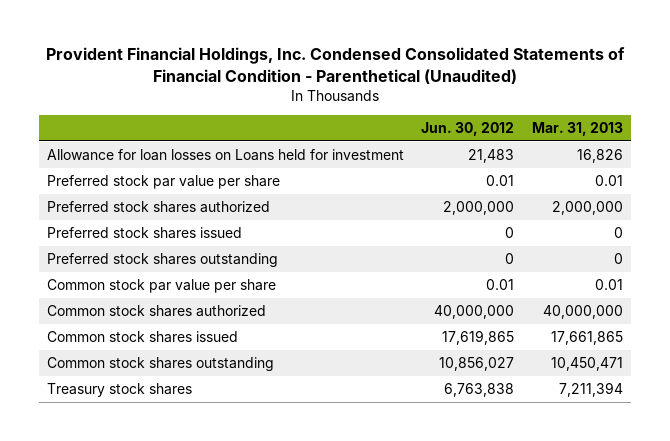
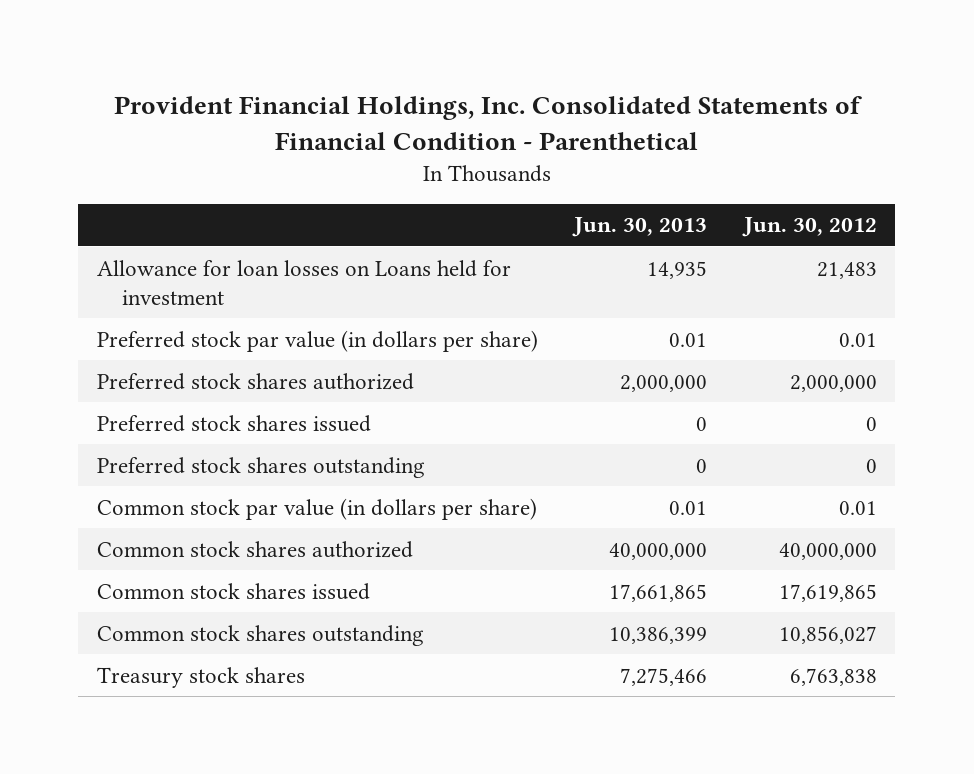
[45,47,625,85] Provident Financial Holdings, Inc. Condensed Consolidated Statements of Financial Condition - Parenthetical (Unaudited) -> [113,95,862,150] Provident Financial Holdings, Inc. Consolidated Statements of Financial Condition - Parenthetical
[531,121,623,136] Mar. 31, 2013 -> none
none -> [572,217,708,238] Jun. 30, 2013
[47,174,281,189] Preferred stock par value per share -> [96,329,538,352] Preferred stock par value (in dollars per share)
[47,278,277,293] Common stock par value per share -> [96,497,537,520] Common stock par value (in dollars per share)

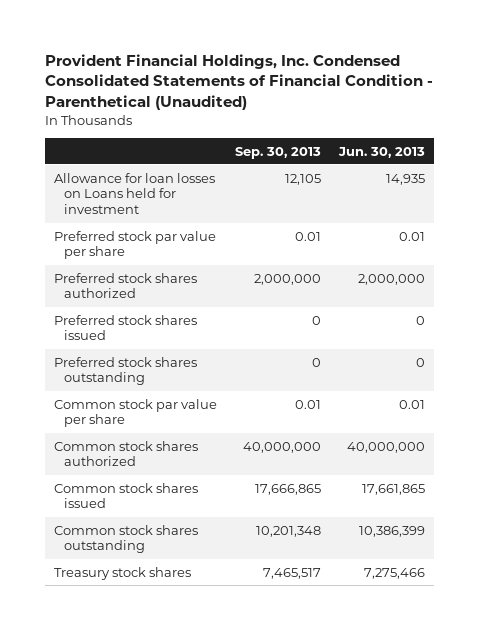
[113,95,862,150] Provident Financial Holdings, Inc. Consolidated Statements of Financial Condition - Parenthetical -> [45,53,434,110] Provident Financial Holdings, Inc. Condensed Consolidated Statements of Financial Condition - Parenthetical (Unaudited)
[742,217,878,238] Jun. 30, 2012 -> none
none -> [235,146,322,159] Sep. 30, 2013
[96,329,538,352] Preferred stock par value (in dollars per share) -> [54,230,217,260] Preferred stock par value per share
[96,497,537,520] Common stock par value (in dollars per share) -> [54,398,218,428] Common stock par value per share

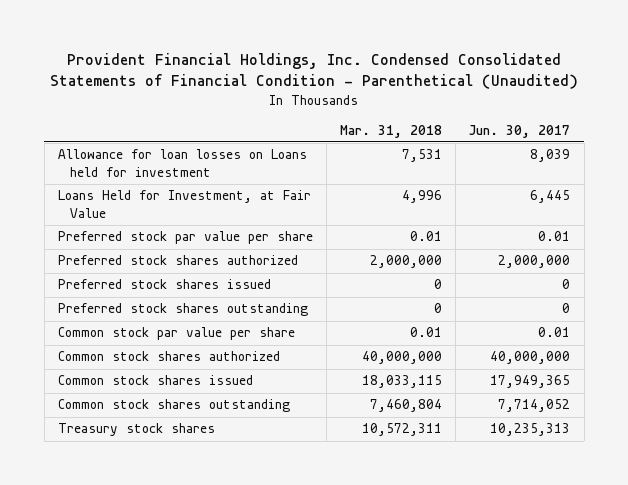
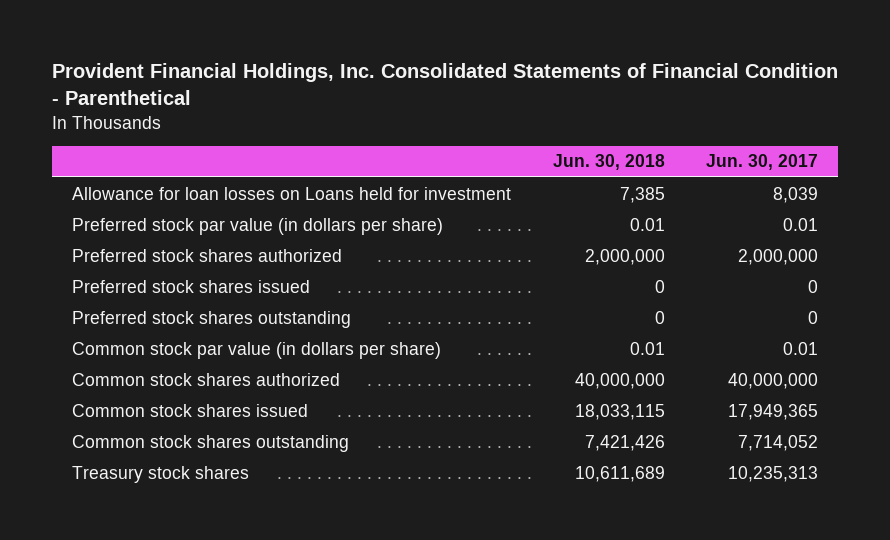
[50,53,579,90] Provident Financial Holdings, Inc. Condensed Consolidated Statements of Financial Condition - Parenthetical (Unaudited) -> [51,63,838,106] Provident Financial Holdings, Inc. Consolidated Statements of Financial Condition - Parenthetical
[340,124,443,138] Mar. 31, 2018 -> none
none -> [552,154,665,171] Jun. 30, 2018
[57,190,311,218] Loans Held for Investment, at Fair Value -> none
[57,231,313,245] Preferred stock par value per share -> [72,217,444,235] Preferred stock par value (in dollars per share)
[57,327,295,341] Common stock par value per share -> [72,341,442,359] Common stock par value (in dollars per share)

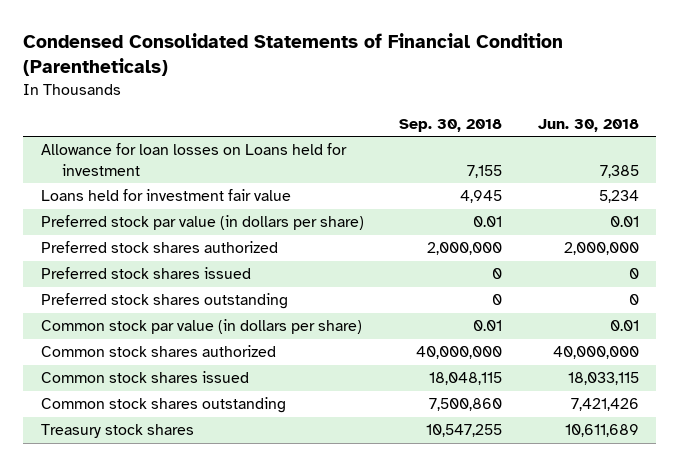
[51,63,838,106] Provident Financial Holdings, Inc. Consolidated Statements of Financial Condition - Parenthetical -> [23,33,564,77] Condensed Consolidated Statements of Financial Condition (Parentheticals)
[705,154,818,171] Jun. 30, 2017 -> none
none -> [399,119,503,133] Sep. 30, 2018
none -> [40,189,291,202] Loans held for investment fair value

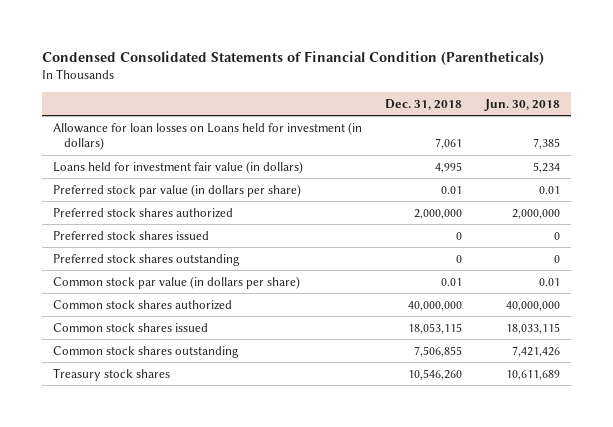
[399,119,503,133] Sep. 30, 2018 -> none
none -> [385,98,463,110] Dec. 31, 2018
[40,143,347,176] Allowance for loan losses on Loans held for investment -> [53,121,363,151] Allowance for loan losses on Loans held for investment (in dollars)
[40,189,291,202] Loans held for investment fair value -> [53,160,304,174] Loans held for investment fair value (in dollars)

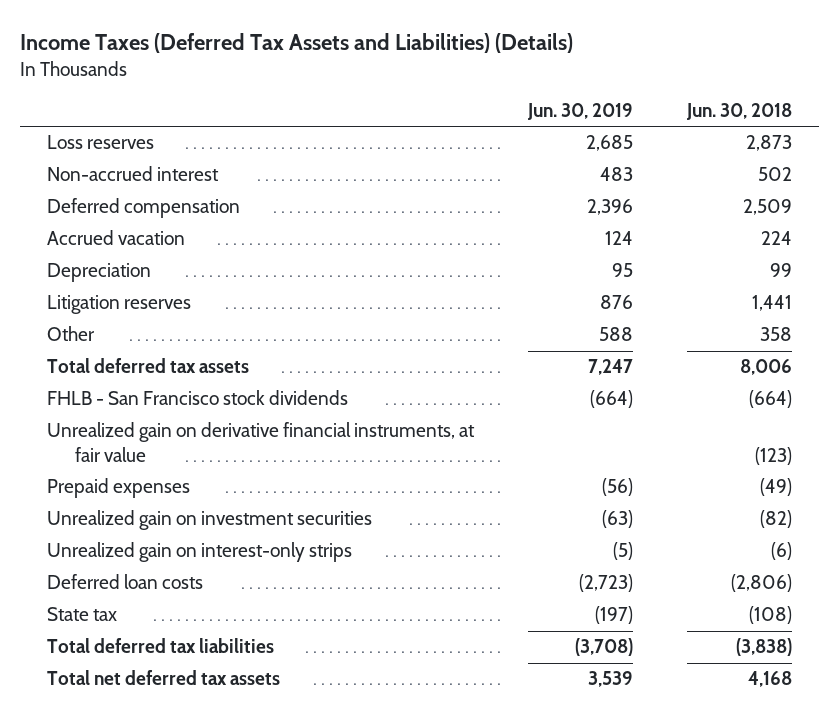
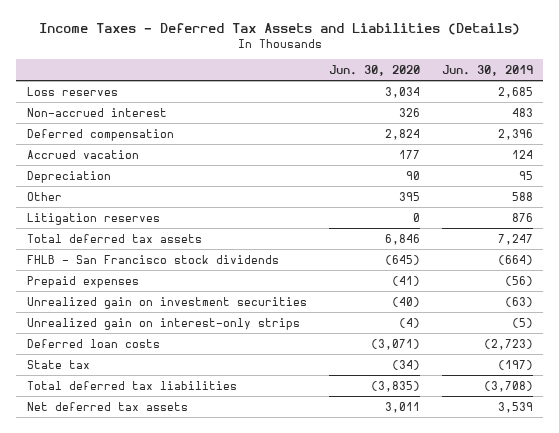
[20,32,574,53] Income Taxes (Deferred Tax Assets and Liabilities) (Details) -> [38,22,520,35] Income Taxes - Deferred Tax Assets and Liabilities (Details)
[686,103,793,121] Jun. 30, 2018 -> none
none -> [328,64,420,76] Jun. 30, 2020
[47,295,192,315] Litigation reserves -> [26,212,160,225] Litigation reserves
[47,422,476,463] Unrealized gain on derivative financial instruments, at fair value -> none
[47,670,281,686] Total net deferred tax assets -> [26,401,188,411] Net deferred tax assets

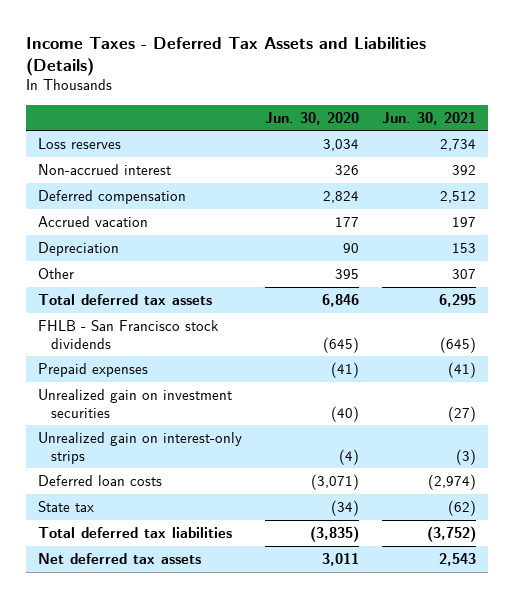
[441,64,533,76] Jun. 30, 2019 -> none
none -> [382,111,477,125] Jun. 30, 2021
[26,212,160,225] Litigation reserves -> none

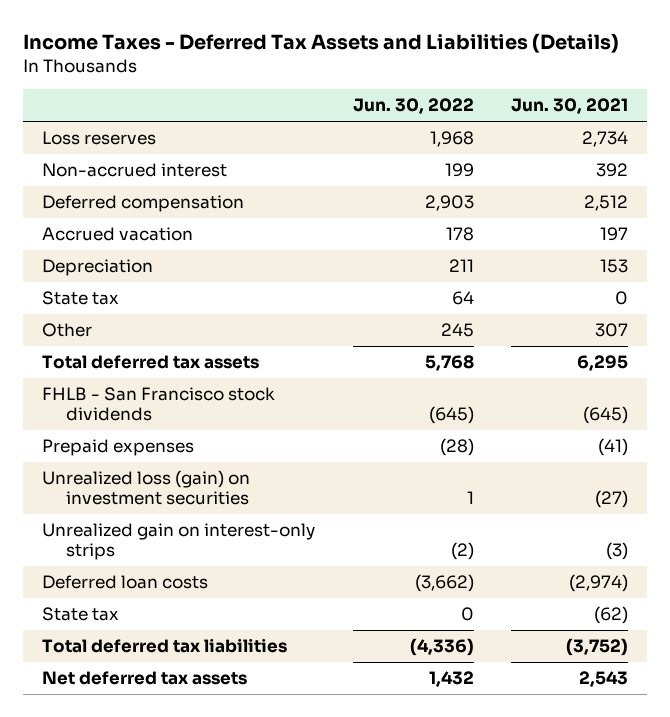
[265,111,360,125] Jun. 30, 2020 -> none
none -> [352,98,474,115] Jun. 30, 2022
none -> [42,291,120,306] State tax
[37,388,232,418] Unrealized gain on investment securities -> [42,470,251,506] Unrealized loss (gain) on investment securities

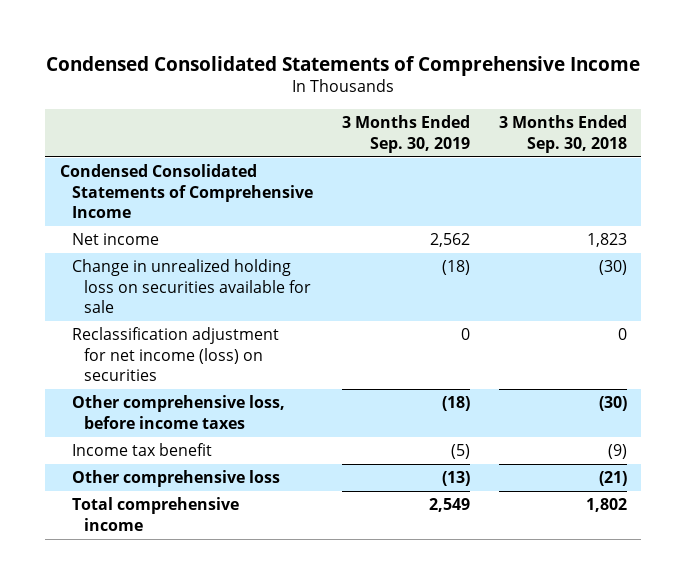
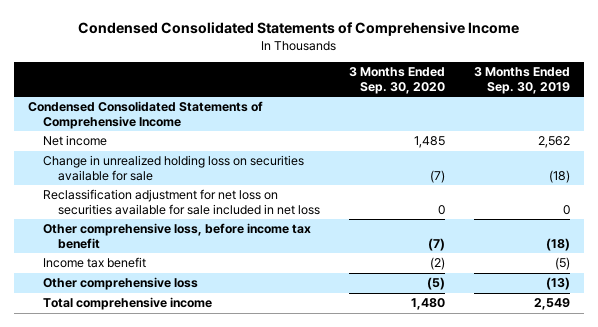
[498,115,627,153] 3 Months Ended Sep. 30, 2018 -> none
none -> [348,67,445,94] 3 Months Ended Sep. 30, 2020
[71,327,279,382] Reclassification adjustment for net income (loss) on securities -> [42,189,320,215] Reclassification adjustment for net loss on securities available for sale included in net loss
[71,395,285,429] Other comprehensive loss, before income taxes -> [42,223,311,249] Other comprehensive loss, before income tax benefit

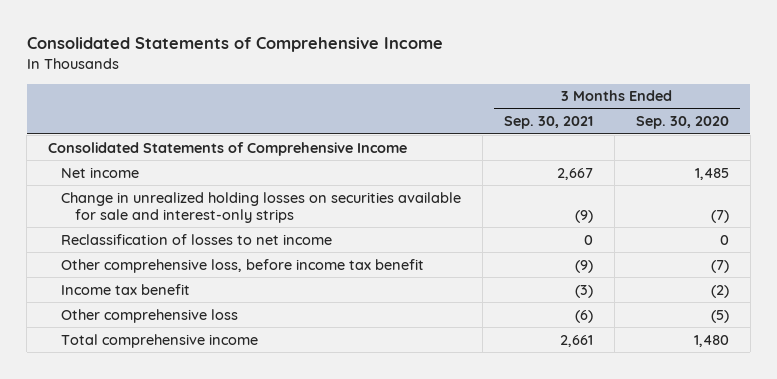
[77,21,519,36] Condensed Consolidated Statements of Comprehensive Income -> [26,37,443,53] Consolidated Statements of Comprehensive Income
[473,67,570,94] 3 Months Ended Sep. 30, 2019 -> none
none -> [504,116,594,130] Sep. 30, 2021
[28,101,264,129] Condensed Consolidated Statements of Comprehensive Income -> [48,141,408,156] Consolidated Statements of Comprehensive Income
[42,155,304,181] Change in unrealized holding loss on securities available for sale -> [61,191,462,223] Change in unrealized holding losses on securities available for sale and interest-only strips
[42,189,320,215] Reclassification adjustment for net loss on securities available for sale included in net loss -> [61,233,333,245] Reclassification of losses to net income

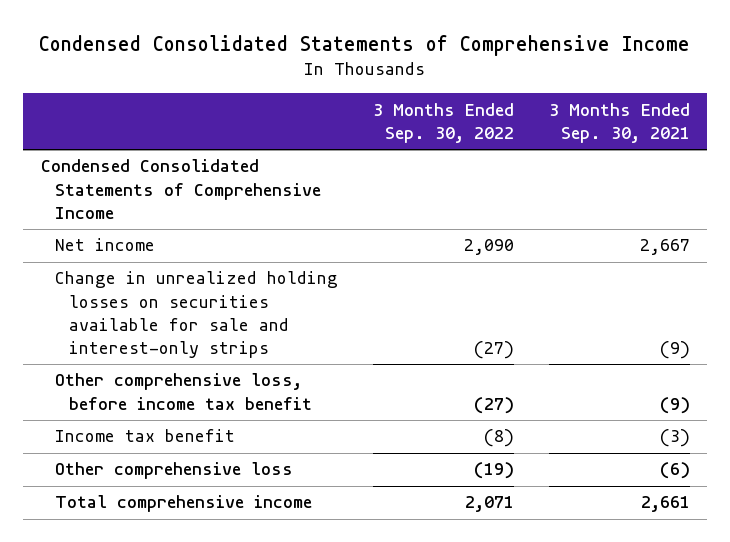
[26,37,443,53] Consolidated Statements of Comprehensive Income -> [39,35,691,57] Condensed Consolidated Statements of Comprehensive Income
[635,116,729,130] Sep. 30, 2020 -> none
none -> [372,102,514,144] 3 Months Ended Sep. 30, 2022
[48,141,408,156] Consolidated Statements of Comprehensive Income -> [40,159,321,219] Condensed Consolidated Statements of Comprehensive Income
[61,233,333,245] Reclassification of losses to net income -> none

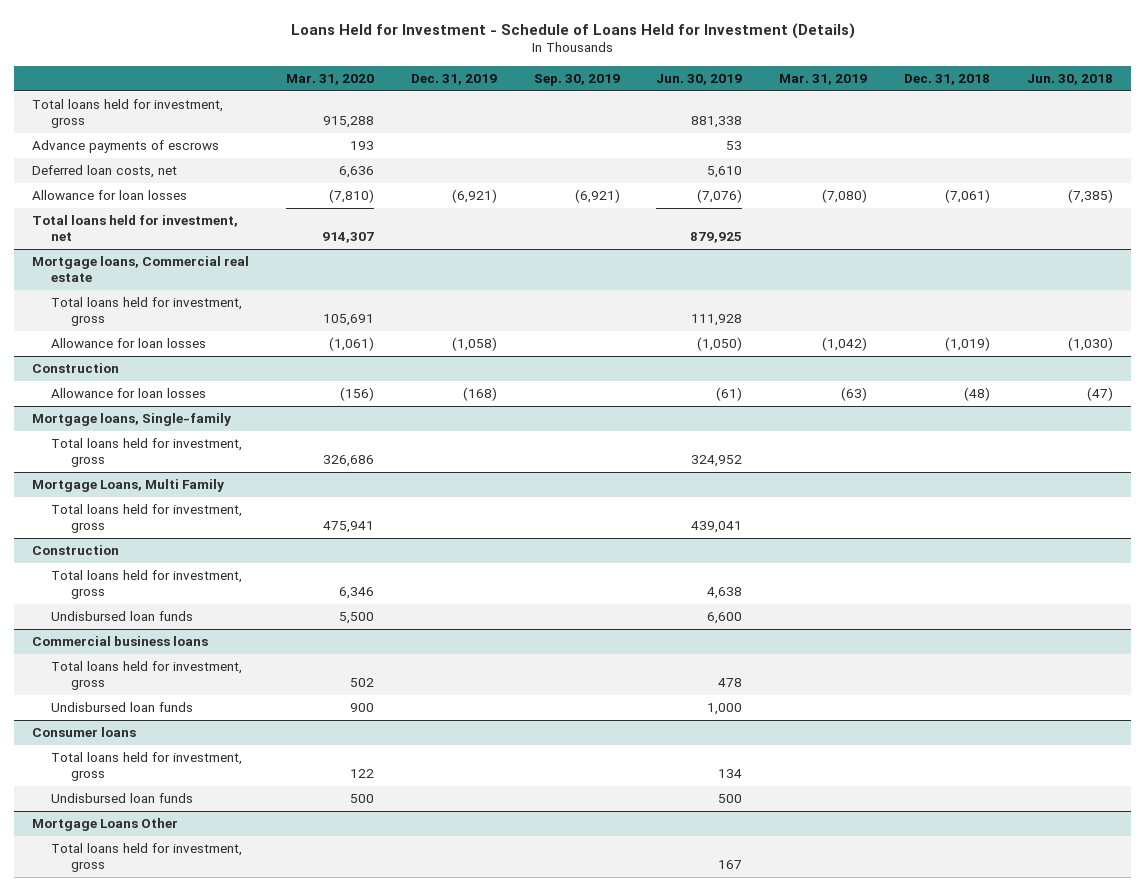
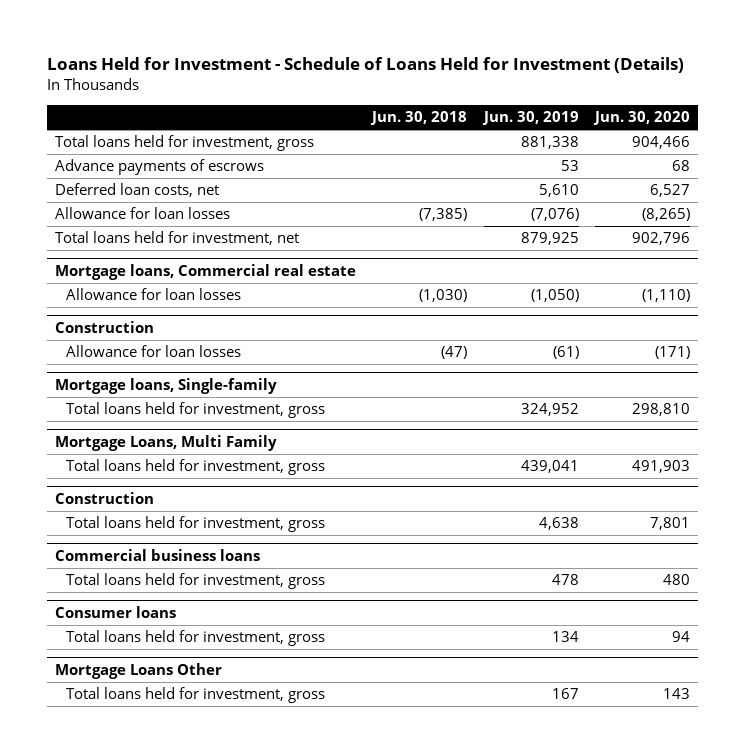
[286,73,375,85] Mar. 31, 2020 -> none
[410,73,497,85] Dec. 31, 2019 -> none
[533,73,620,86] Sep. 30, 2019 -> none
[779,73,868,85] Mar. 31, 2019 -> none
[903,73,990,85] Dec. 31, 2018 -> none
none -> [592,111,690,126] Jun. 30, 2020
[51,297,243,327] Total loans held for investment, gross -> none
[51,611,194,622] Undisbursed loan funds -> none
[51,702,194,713] Undisbursed loan funds -> none
[51,793,194,804] Undisbursed loan funds -> none

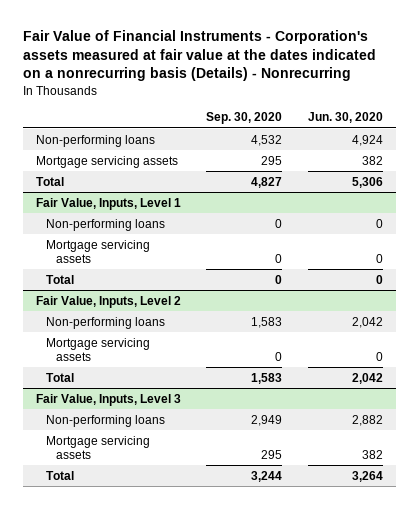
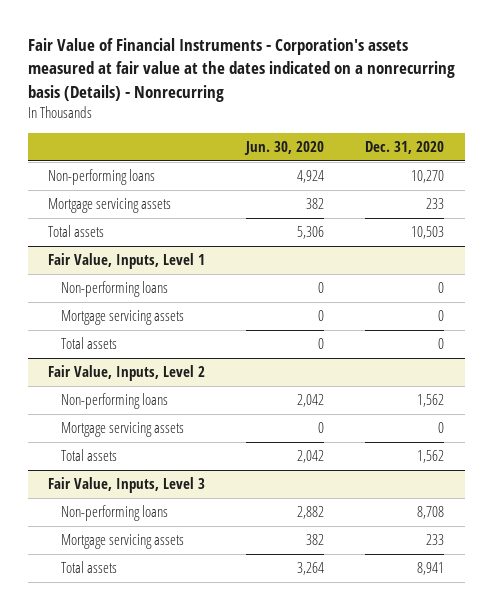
[206,112,283,125] Sep. 30, 2020 -> none
none -> [365,141,445,155] Dec. 31, 2020
[35,176,64,186] Total -> [48,225,105,238] Total assets
[45,274,74,284] Total -> [60,337,117,350] Total assets
[45,372,74,382] Total -> [60,449,117,462] Total assets
[45,470,74,480] Total -> [60,561,117,574] Total assets

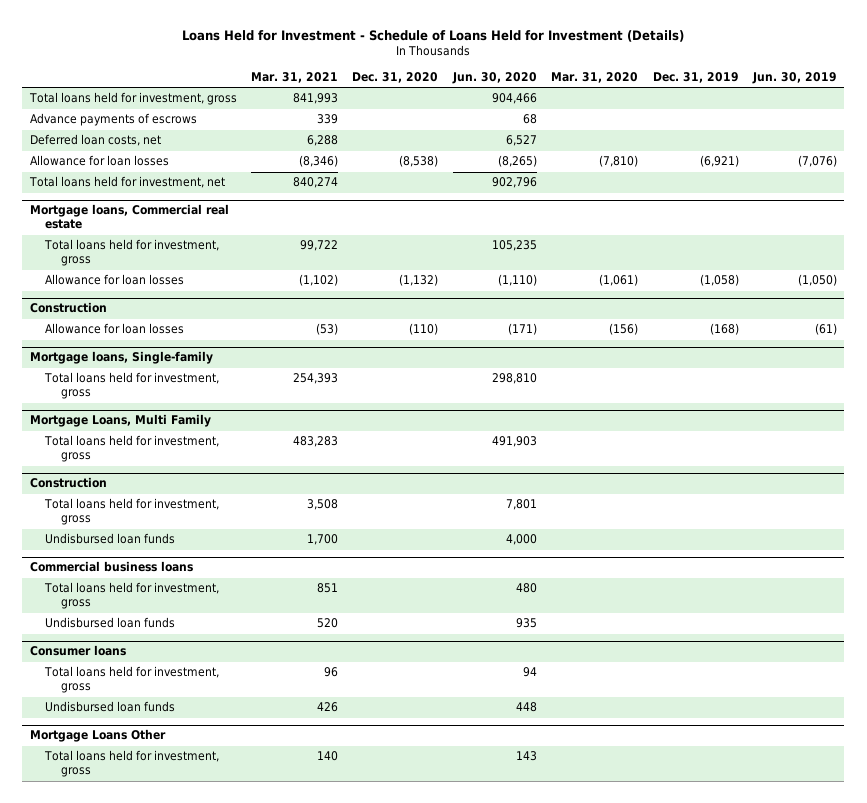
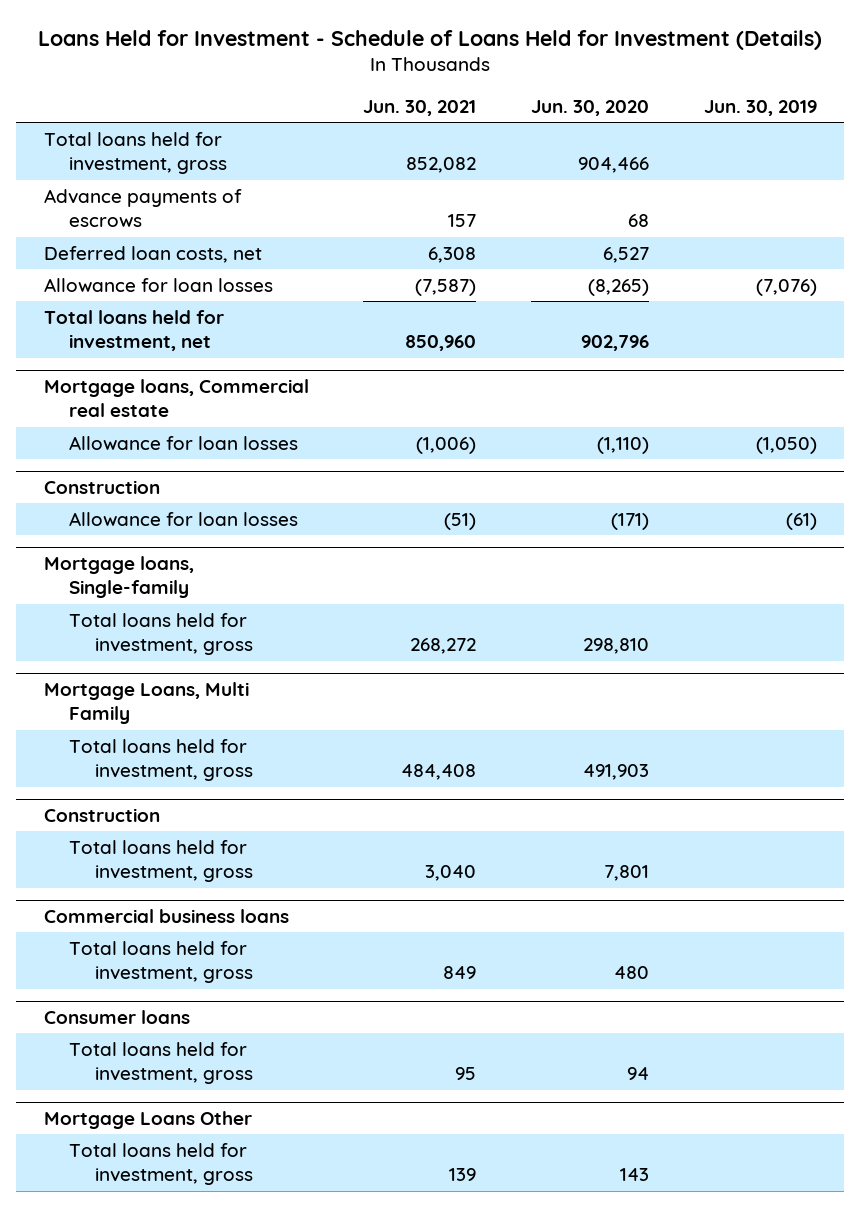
[251,72,339,84] Mar. 31, 2021 -> none
[352,72,439,84] Dec. 31, 2020 -> none
[551,72,639,84] Mar. 31, 2020 -> none
[652,72,739,84] Dec. 31, 2019 -> none
none -> [363,99,477,116] Jun. 30, 2021
[44,239,220,267] Total loans held for investment, gross -> none
[45,533,176,545] Undisbursed loan funds -> none
[45,617,176,629] Undisbursed loan funds -> none
[45,701,176,713] Undisbursed loan funds -> none

